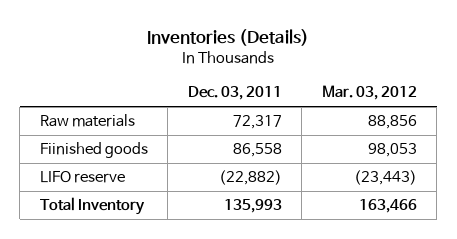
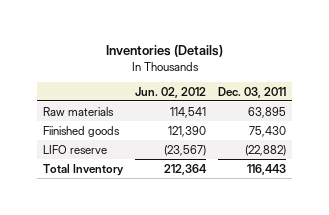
[321,85,417,101] Mar. 03, 2012 -> none
none -> [135,86,207,98] Jun. 02, 2012
[232,115,282,130] 72,317 -> [247,106,286,118] 63,895
[232,143,282,158] 86,558 -> [248,125,286,137] 75,430
[223,199,282,214] 135,993 -> [246,163,286,175] 116,443

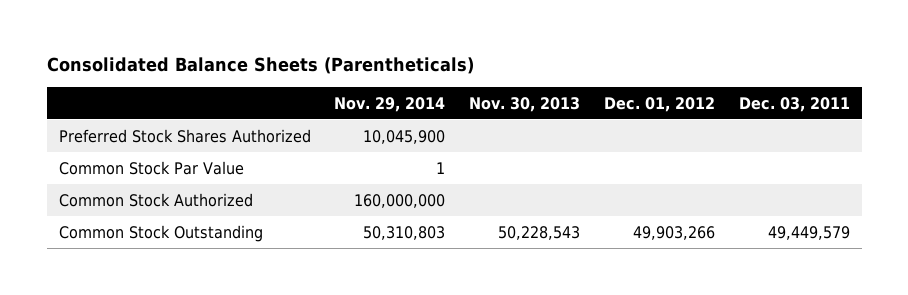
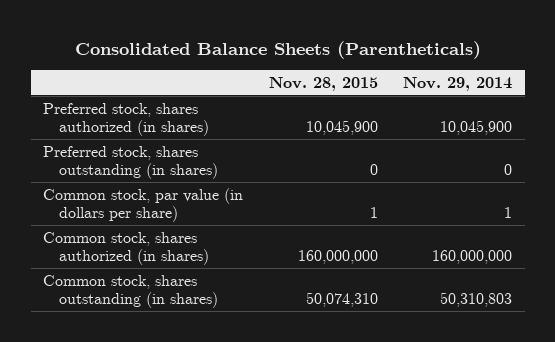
[469,96,581,112] Nov. 30, 2013 -> none
[604,96,716,112] Dec. 01, 2012 -> none
[738,96,850,112] Dec. 03, 2011 -> none
none -> [268,76,378,91] Nov. 28, 2015
[58,128,311,143] Preferred Stock Shares Authorized -> [43,102,209,136] Preferred stock, shares authorized (in shares)
none -> [43,145,218,179] Preferred stock, shares outstanding (in shares)
[58,160,244,175] Common Stock Par Value -> [43,187,244,222] Common stock, par value (in dollars per share)
[58,192,253,207] Common Stock Authorized -> [43,231,209,265] Common stock, shares authorized (in shares)
[58,224,263,242] Common Stock Outstanding -> [43,274,218,308] Common stock, shares outstanding (in shares)

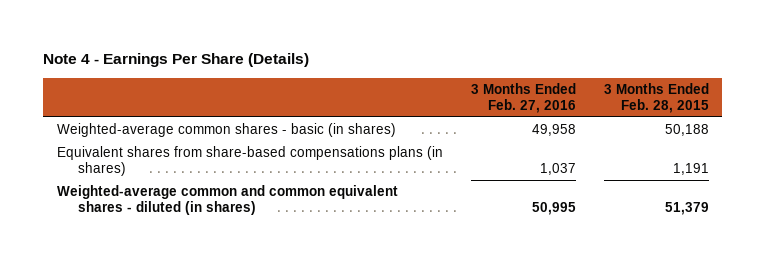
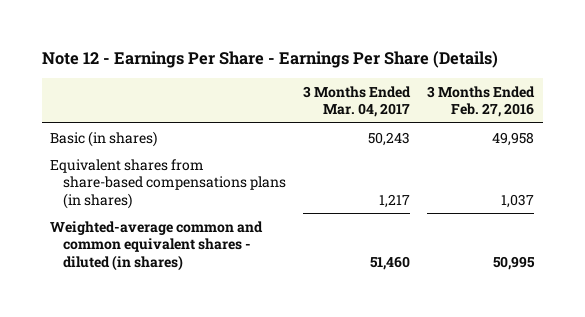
[42,53,309,68] Note 4 - Earnings Per Share (Details) -> [41,50,498,68] Note 12 - Earnings Per Share - Earnings Per Share (Details)
[603,82,709,114] 3 Months Ended Feb. 28, 2015 -> none
none -> [303,85,412,118] 3 Months Ended Mar. 04, 2017
[56,123,396,138] Weighted-average common shares - basic (in shares) -> [50,130,158,147] Basic (in shares)

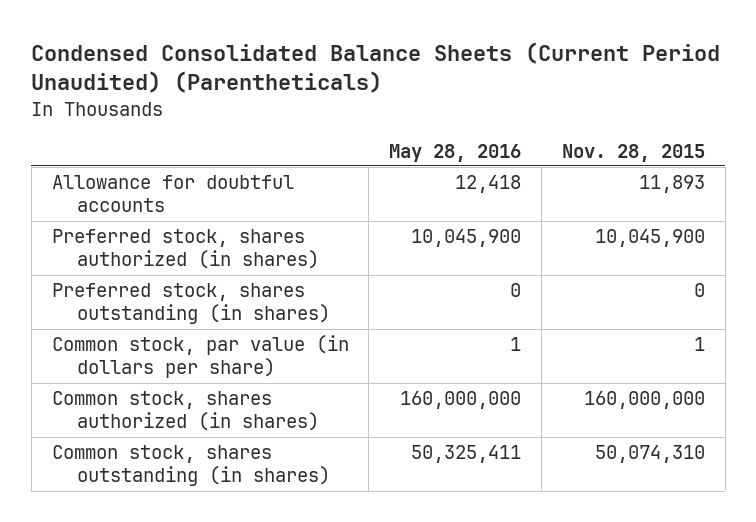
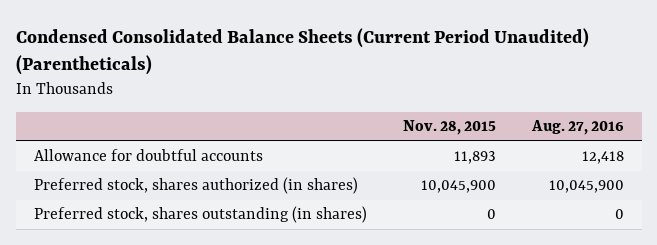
[389,143,522,162] May 28, 2016 -> none
none -> [530,120,624,136] Aug. 27, 2016
[51,335,349,379] Common stock, par value (in dollars per share) -> none
[51,391,319,432] Common stock, shares authorized (in shares) -> none
[51,445,330,487] Common stock, shares outstanding (in shares) -> none

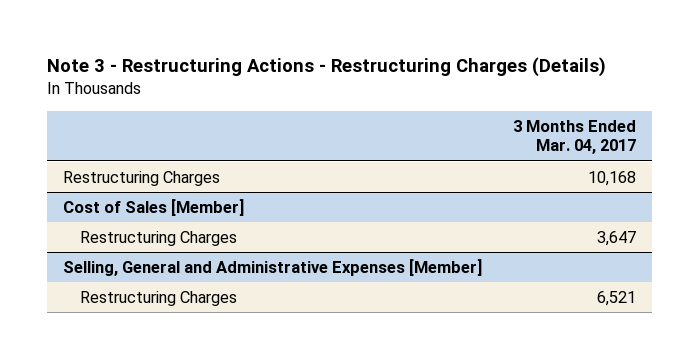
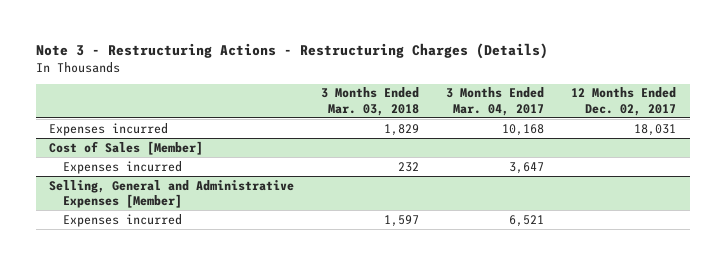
none -> [321,87,420,116] 3 Months Ended Mar. 03, 2018
none -> [571,87,677,116] 12 Months Ended Dec. 02, 2017
[62,170,220,186] Restructuring Charges -> [49,122,169,136] Expenses incurred
[79,230,237,246] Restructuring Charges -> [62,160,182,174] Expenses incurred
[79,290,237,306] Restructuring Charges -> [62,213,182,227] Expenses incurred

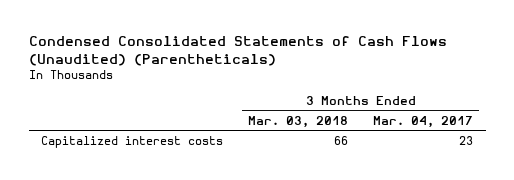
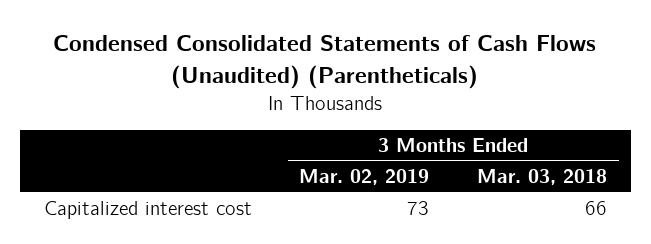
[373,115,474,128] Mar. 04, 2017 -> none
none -> [299,169,430,186] Mar. 02, 2019
[41,136,224,149] Capitalized interest costs -> [43,201,252,220] Capitalized interest cost

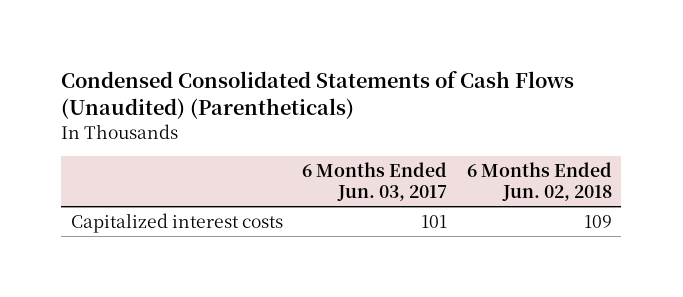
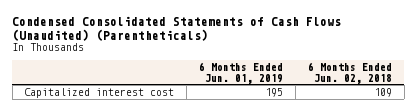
[302,162,448,202] 6 Months Ended Jun. 03, 2017 -> none
none -> [199,62,284,84] 6 Months Ended Jun. 01, 2019
[70,212,283,233] Capitalized interest costs -> [24,87,175,98] Capitalized interest cost

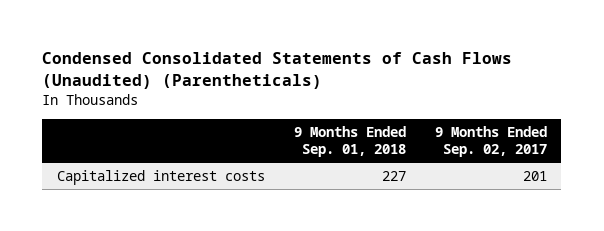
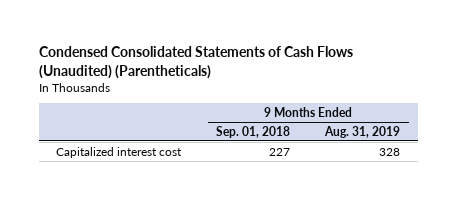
[434,126,547,158] 9 Months Ended Sep. 02, 2017 -> none
none -> [324,125,401,138] Aug. 31, 2019
[56,169,265,185] Capitalized interest costs -> [56,146,183,158] Capitalized interest cost

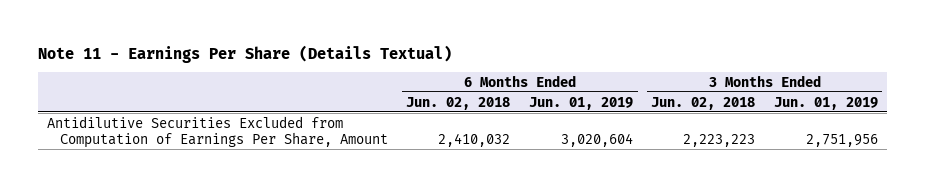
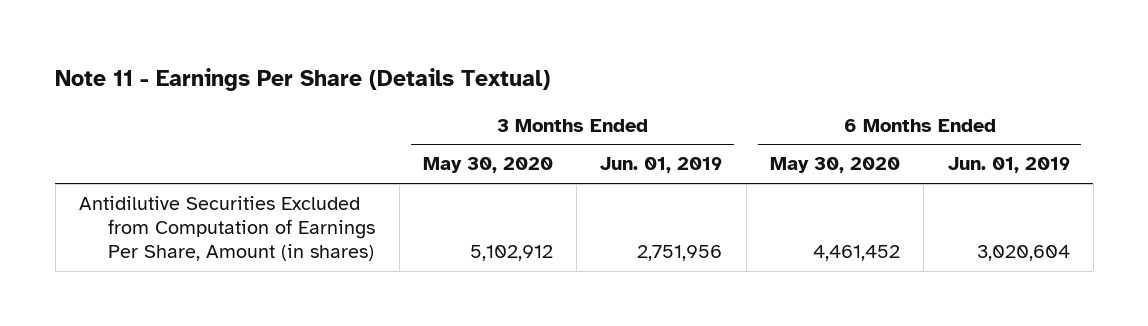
[406,96,511,110] Jun. 02, 2018 -> none
[651,96,756,110] Jun. 02, 2018 -> none
none -> [422,157,553,174] May 30, 2020
none -> [769,157,900,174] May 30, 2020
[47,115,388,148] Antidilutive Securities Excluded from Computation of Earnings Per Share, Amount -> [78,196,376,262] Antidilutive Securities Excluded from Computation of Earnings Per Share, Amount (in shares)

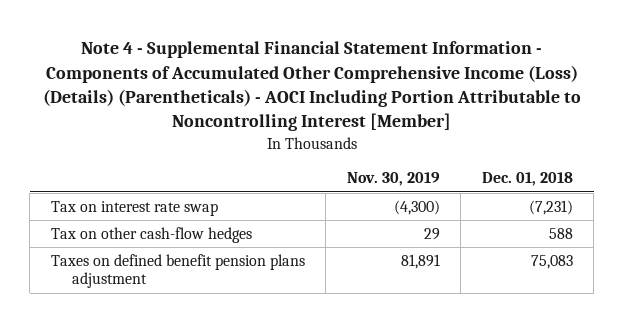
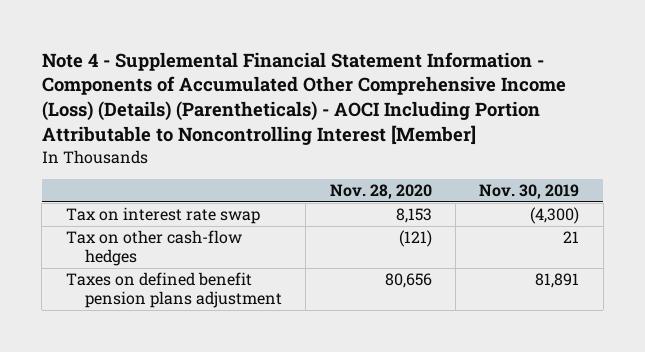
[481,172,573,187] Dec. 01, 2018 -> none
none -> [329,184,432,200] Nov. 28, 2020
[423,228,440,241] 29 -> [563,231,580,244] 21

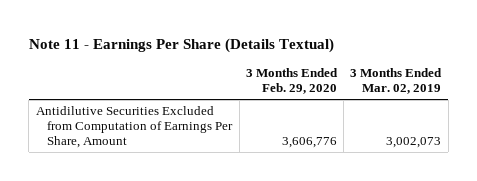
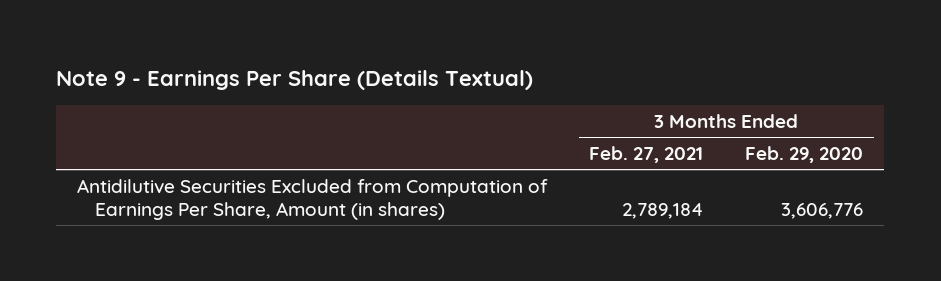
[28,37,334,53] Note 11 - Earnings Per Share (Details Textual) -> [56,70,534,91] Note 9 - Earnings Per Share (Details Textual)
[350,68,443,95] 3 Months Ended Mar. 02, 2019 -> none
none -> [589,145,704,163] Feb. 27, 2021
[35,106,234,149] Antidilutive Securities Excluded from Computation of Earnings Per Share, Amount -> [77,178,549,221] Antidilutive Securities Excluded from Computation of Earnings Per Share, Amount (in shares)

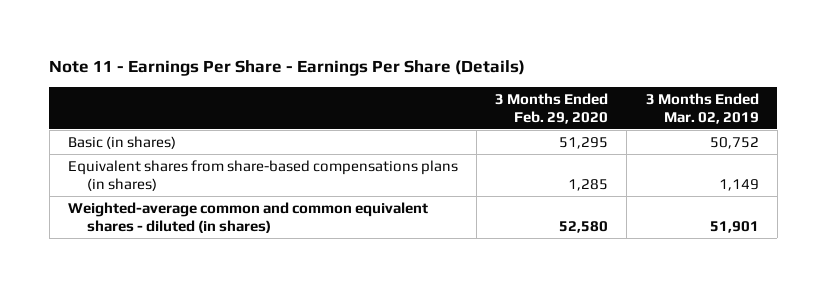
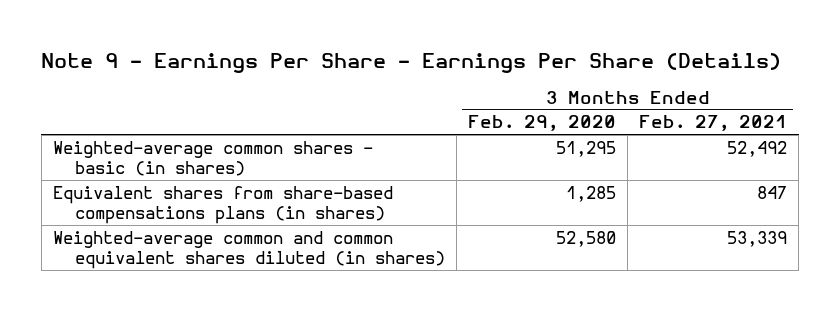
[49,60,526,77] Note 11 - Earnings Per Share - Earnings Per Share (Details) -> [41,52,782,73] Note 9 - Earnings Per Share - Earnings Per Share (Details)
[645,92,759,124] 3 Months Ended Mar. 02, 2019 -> none
none -> [639,115,788,132] Feb. 27, 2021
[67,135,176,149] Basic (in shares) -> [52,140,373,176] Weighted-average common shares - basic (in shares)
[67,201,428,233] Weighted-average common and common equivalent shares - diluted (in shares) -> [52,230,446,269] Weighted-average common and common equivalent shares diluted (in shares)

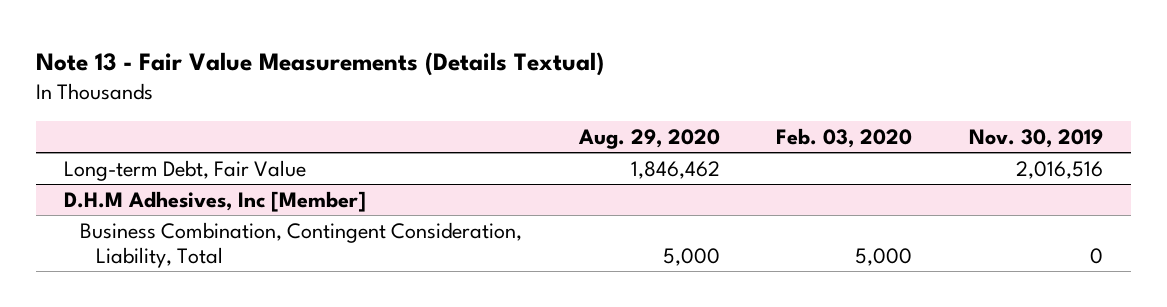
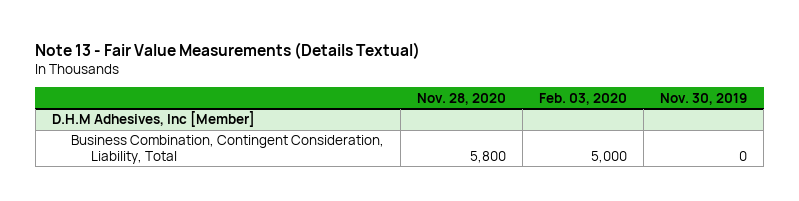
[577,129,720,150] Aug. 29, 2020 -> none
none -> [417,92,507,105] Nov. 28, 2020
[64,159,307,181] Long-term Debt, Fair Value -> none

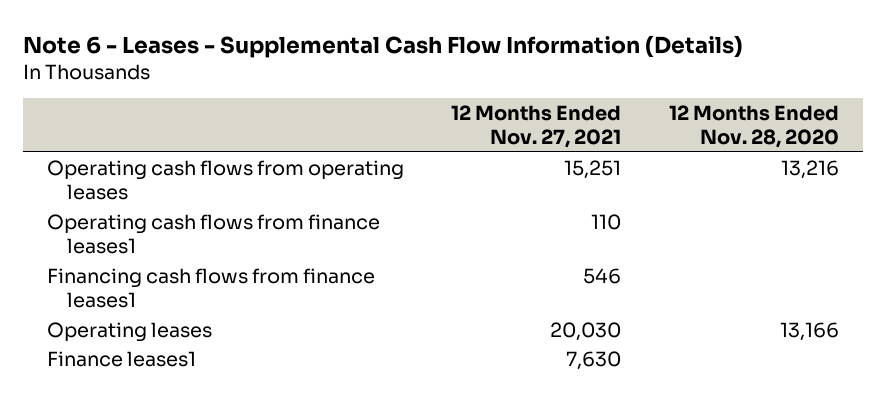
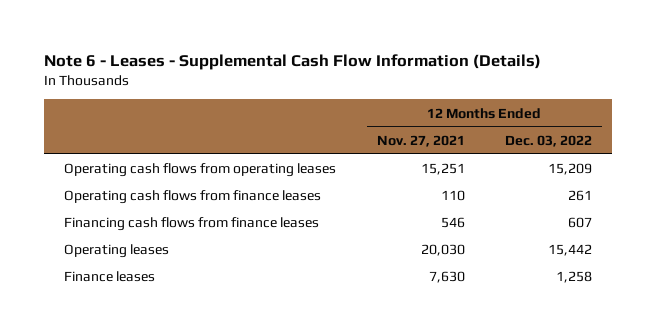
[668,104,839,149] 12 Months Ended Nov. 28, 2020 -> none
none -> [504,134,592,147] Dec. 03, 2022
[46,213,380,254] Operating cash flows from finance leases1 -> [64,190,322,205] Operating cash flows from finance leases
[46,267,375,308] Financing cash flows from finance leases1 -> [64,217,320,232] Financing cash flows from finance leases
[46,350,196,367] Finance leases1 -> [64,271,156,283] Finance leases

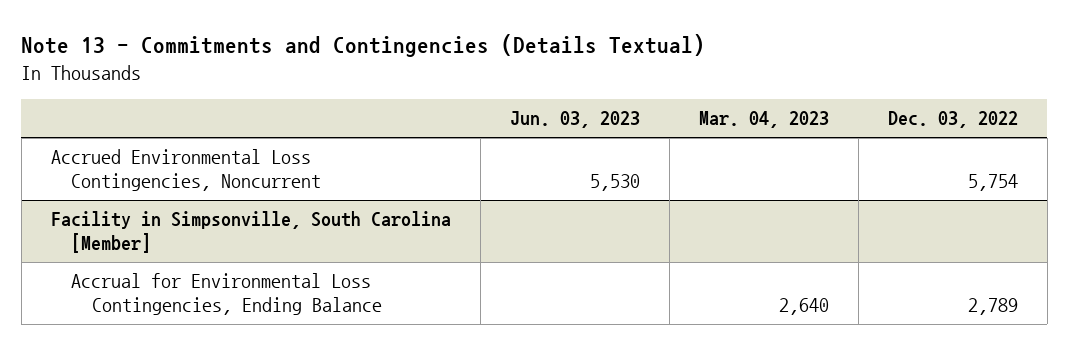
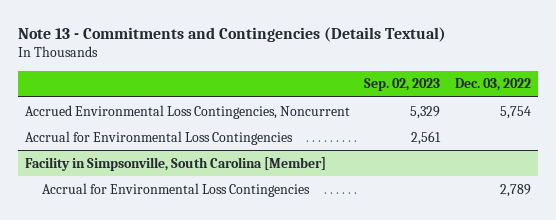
[509,111,640,129] Jun. 03, 2023 -> none
[698,111,829,129] Mar. 04, 2023 -> none
none -> [364,78,441,92] Sep. 02, 2023
none -> [24,130,293,145] Accrual for Environmental Loss Contingencies
[71,273,382,316] Accrual for Environmental Loss Contingencies, Ending Balance -> [42,182,311,197] Accrual for Environmental Loss Contingencies

